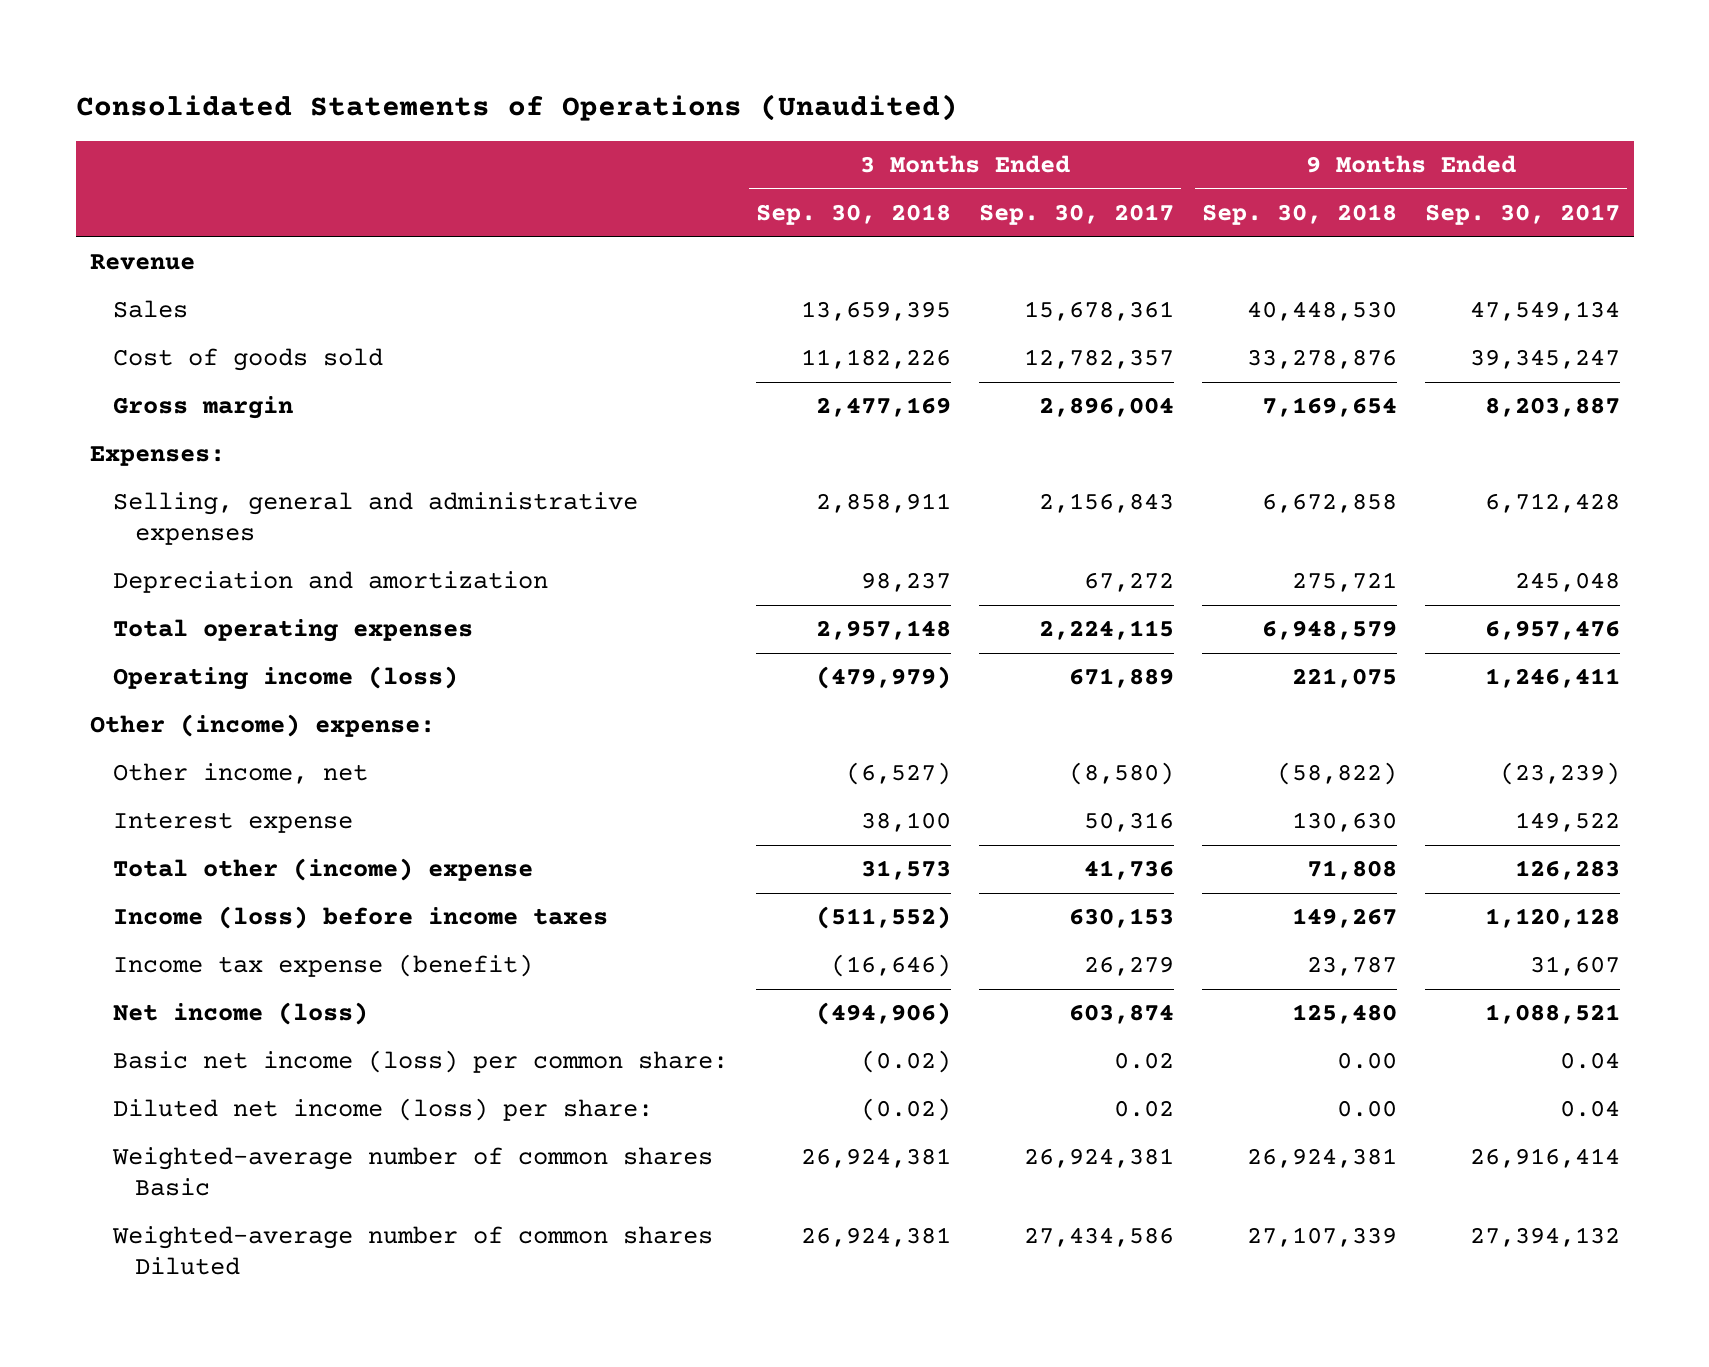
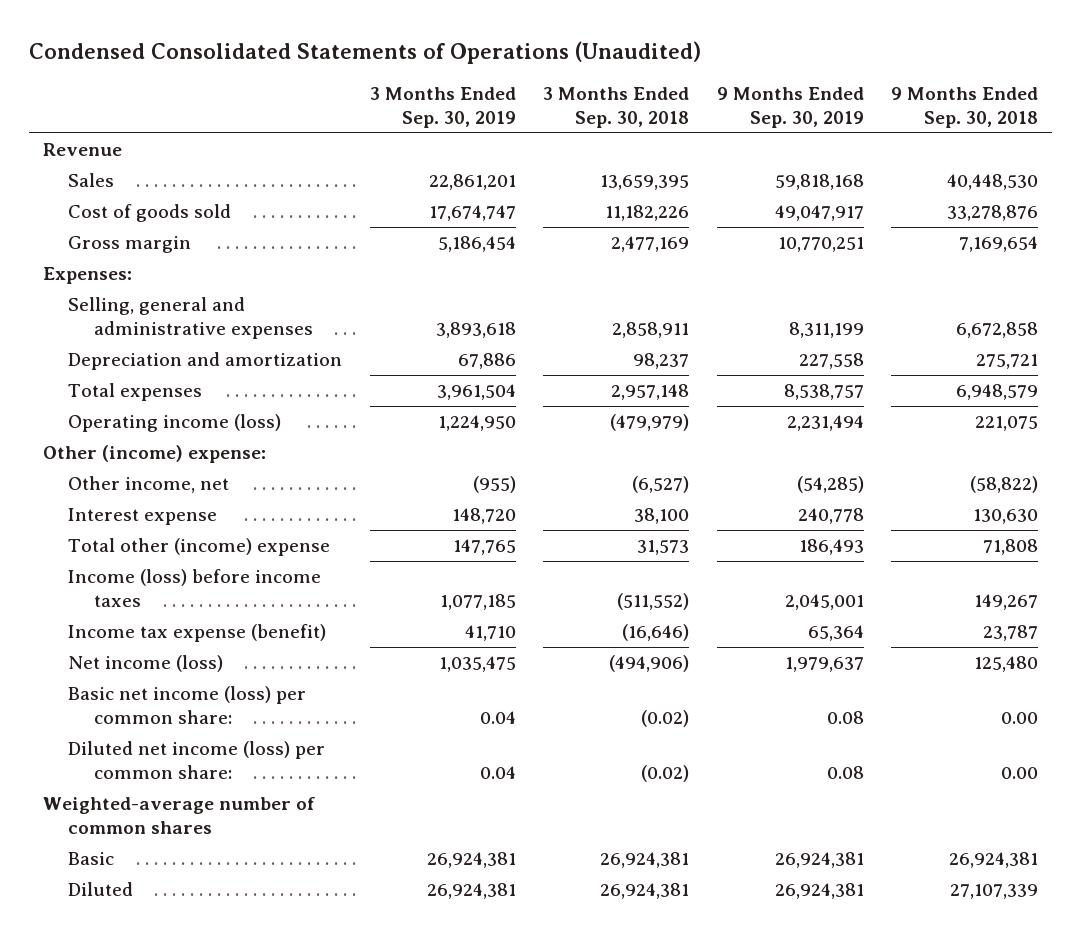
[75,94,958,122] Consolidated Statements of Operations (Unaudited) -> [28,40,701,64] Condensed Consolidated Statements of Operations (Unaudited)
[978,204,1174,226] Sep. 30, 2017 -> none
[1424,204,1620,226] Sep. 30, 2017 -> none
none -> [369,86,516,128] 3 Months Ended Sep. 30, 2019
none -> [716,86,864,128] 9 Months Ended Sep. 30, 2019
[112,619,473,643] Total operating expenses -> [68,382,203,401] Total expenses
[112,1098,653,1122] Diluted net income (loss) per share: -> [68,740,326,780] Diluted net income (loss) per common share:
none -> [42,796,315,835] Weighted-average number of common shares
[111,1147,713,1197] Weighted-average number of common shares Basic -> [68,851,115,865] Basic
[111,1226,713,1276] Weighted-average number of common shares Diluted -> [68,881,134,896] Diluted

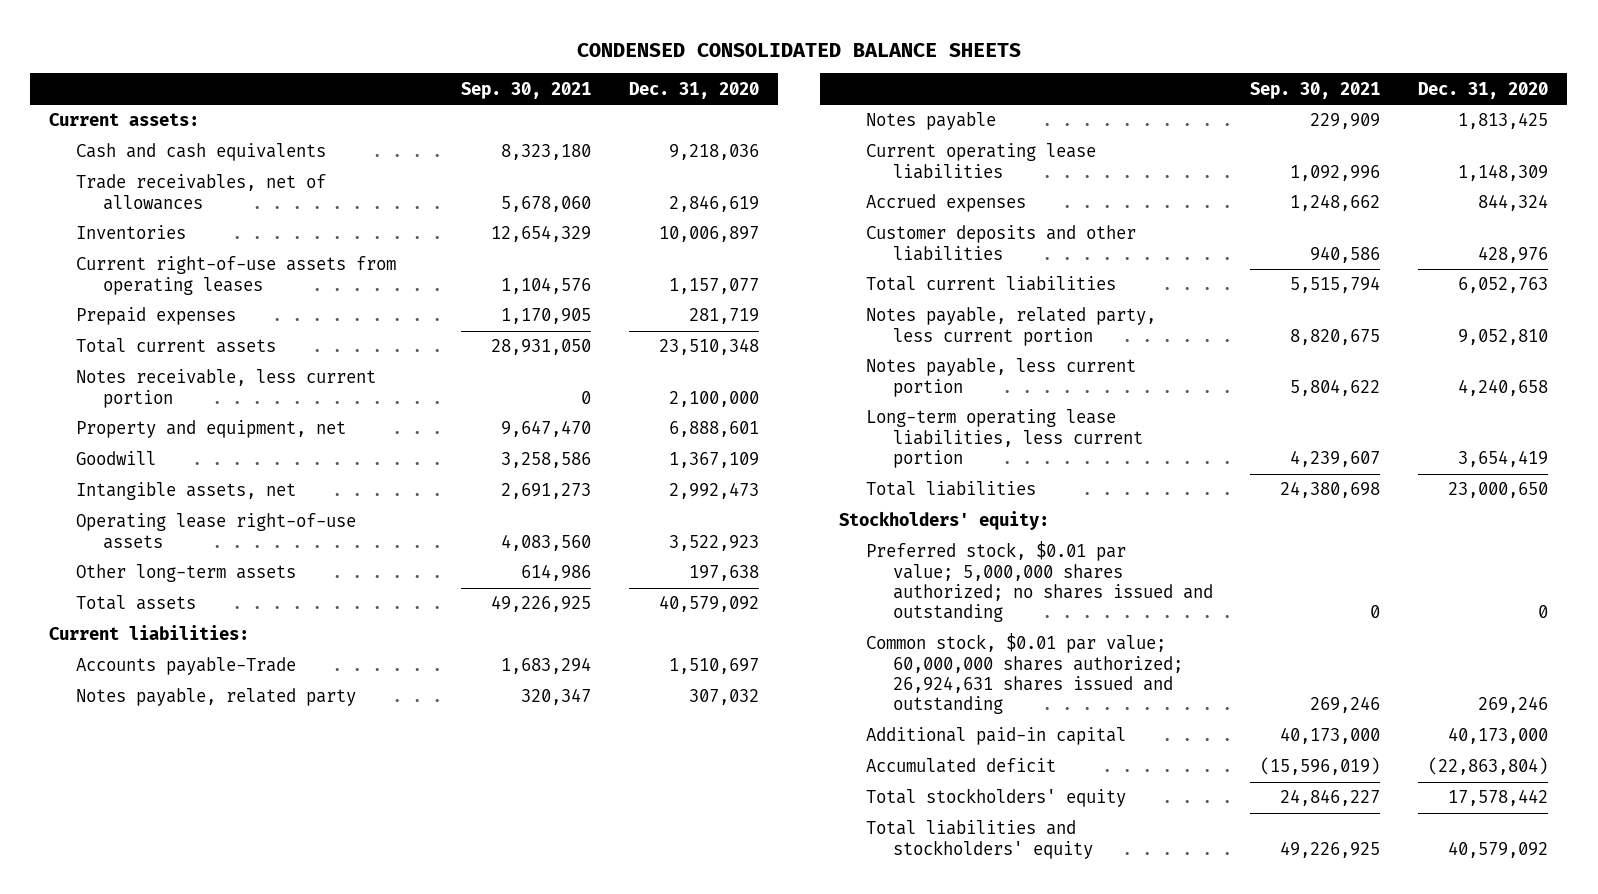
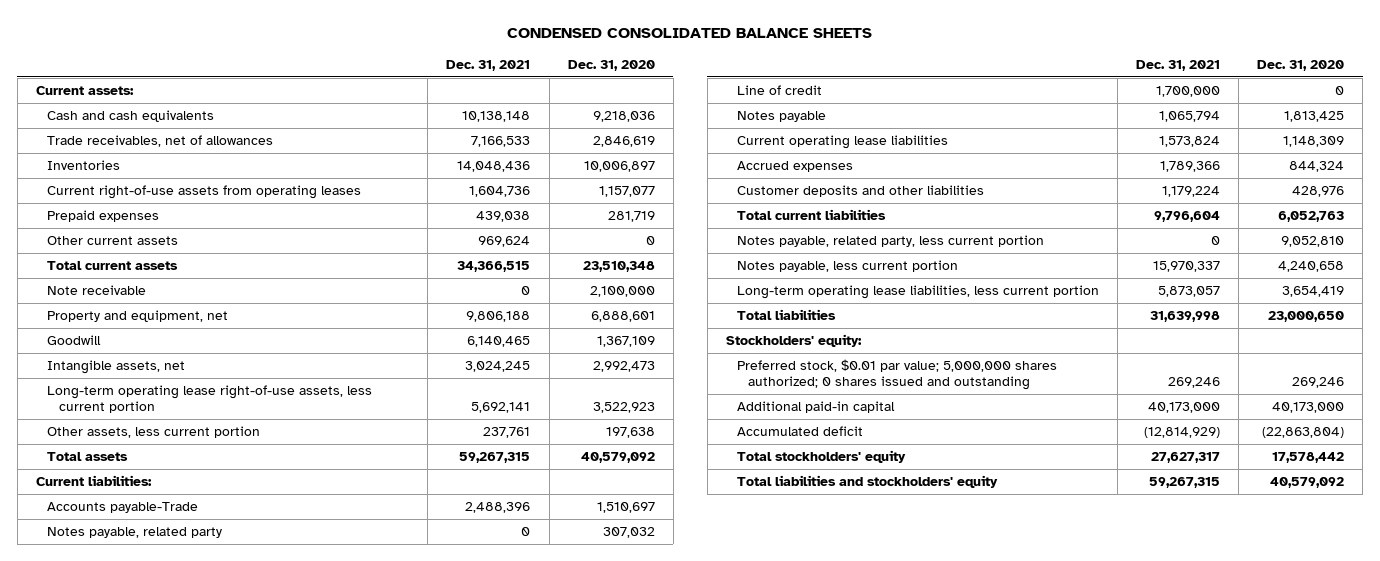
[461,81,592,99] Sep. 30, 2021 -> none
none -> [446,60,531,72] Dec. 31, 2021
none -> [47,236,179,246] Other current assets
[76,369,377,408] Notes receivable, less current portion -> none
none -> [47,285,147,296] Note receivable
[76,513,357,549] Operating lease right-of-use assets -> [47,385,373,414] Long-term operating lease right-of-use assets, less current portion
[76,564,297,583] Other long-term assets -> [47,426,261,439] Other assets, less current portion
none -> [736,85,822,96] Line of credit
[865,633,1183,715] Common stock, $0.01 par value; 60,000,000 shares authorized; 26,924,631 shares issued and outstanding -> none
[865,541,1213,623] Preferred stock, $0.01 par value; 5,000,000 shares authorized; no shares issued and outstanding -> [736,359,1057,391] Preferred stock, $0.01 par value; 5,000,000 shares authorized; 0 shares issued and outstanding
[1538,605,1549,619] 0 -> [1292,377,1345,389] 269,246

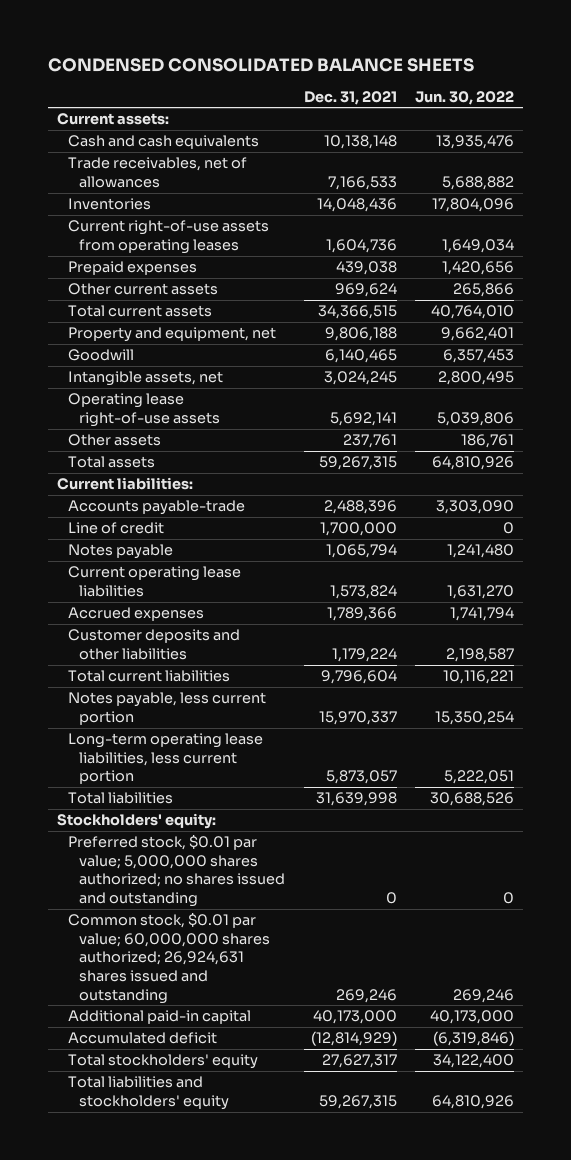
[567,60,655,72] Dec. 31, 2020 -> none
none -> [415,90,515,105] Jun. 30, 2022
[47,285,147,296] Note receivable -> none
[47,385,373,414] Long-term operating lease right-of-use assets, less current portion -> [68,393,221,427] Operating lease right-of-use assets
[47,426,261,439] Other assets, less current portion -> [68,434,162,447] Other assets
[47,527,223,539] Notes payable, related party -> none
[47,502,199,514] Accounts payable-Trade -> [68,500,246,516] Accounts payable-trade
[736,235,1044,248] Notes payable, related party, less current portion -> none
[736,359,1057,391] Preferred stock, $0.01 par value; 5,000,000 shares authorized; 0 shares issued and outstanding -> [68,835,286,908] Preferred stock, $0.01 par value; 5,000,000 shares authorized; no shares issued and outstanding
[1168,377,1221,389] 269,246 -> [385,892,397,905] 0
none -> [68,913,271,1004] Common stock, $0.01 par value; 60,000,000 shares authorized; 26,924,631 shares issued and outstanding

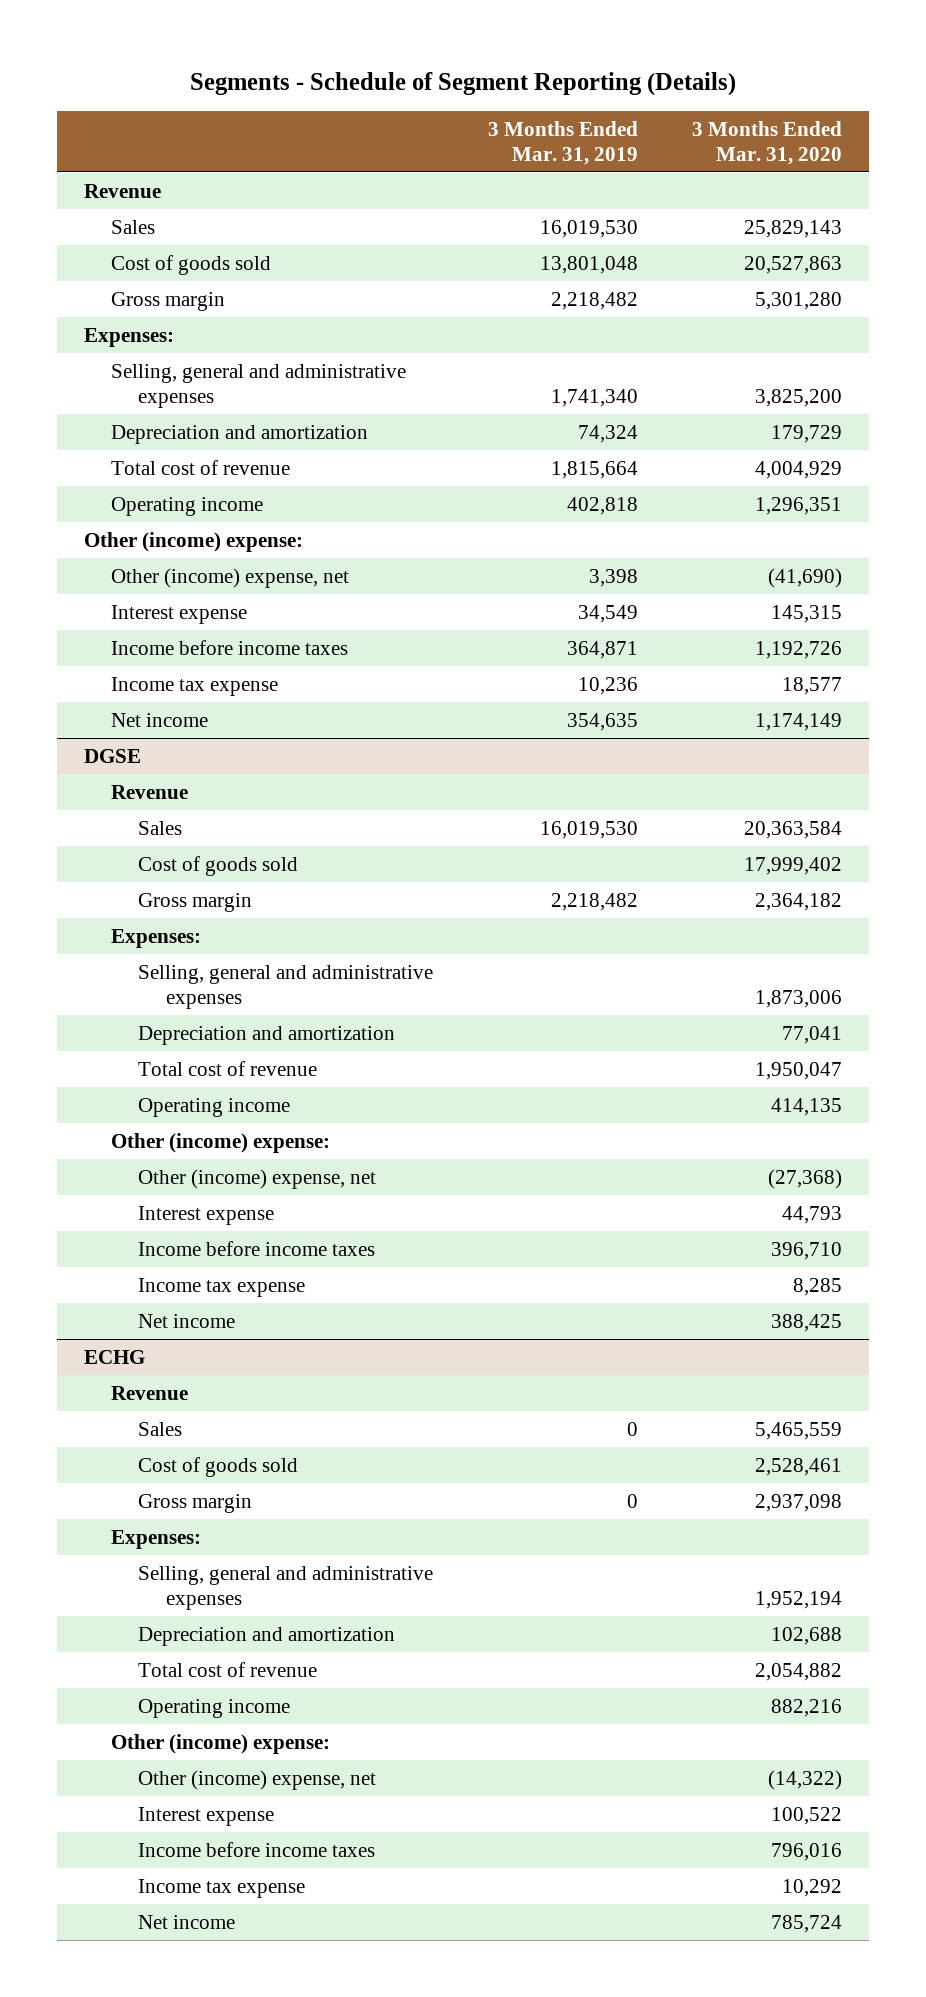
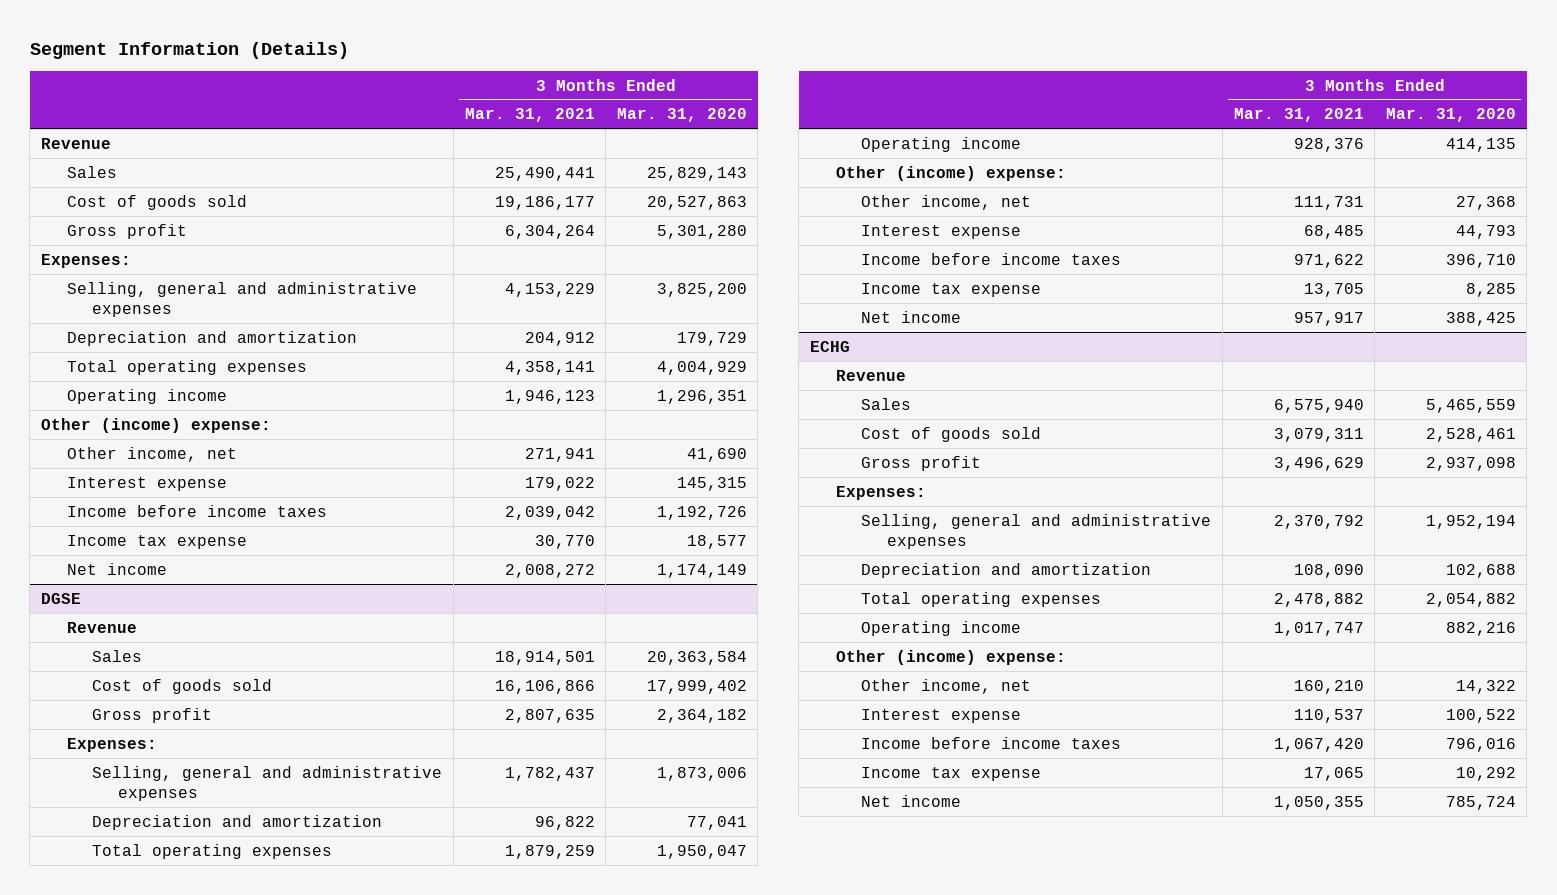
[189,71,736,96] Segments - Schedule of Segment Reporting (Details) -> [29,41,349,59] Segment Information (Details)
[487,120,638,165] 3 Months Ended Mar. 31, 2019 -> none
none -> [464,108,595,123] Mar. 31, 2021
[111,291,226,311] Gross margin -> [66,223,187,239] Gross profit
[111,459,291,475] Total cost of revenue -> [66,359,307,375] Total operating expenses
[111,567,350,588] Other (income) expense, net -> [66,446,237,462] Other income, net
[767,567,842,588] (41,690) -> [686,447,747,462] 41,690
[138,892,253,912] Gross margin -> [92,707,213,723] Gross profit
[138,1060,318,1076] Total cost of revenue -> [92,843,333,859] Total operating expenses
[138,1168,377,1189] Other (income) expense, net -> [861,194,1032,210] Other income, net
[767,1168,842,1189] (27,368) -> [1455,195,1516,210] 27,368
[138,1493,253,1513] Gross margin -> [861,455,982,471] Gross profit
[138,1661,318,1677] Total cost of revenue -> [861,591,1102,607] Total operating expenses
[138,1769,377,1790] Other (income) expense, net -> [861,678,1032,694] Other income, net
[767,1769,842,1790] (14,322) -> [1455,679,1516,694] 14,322

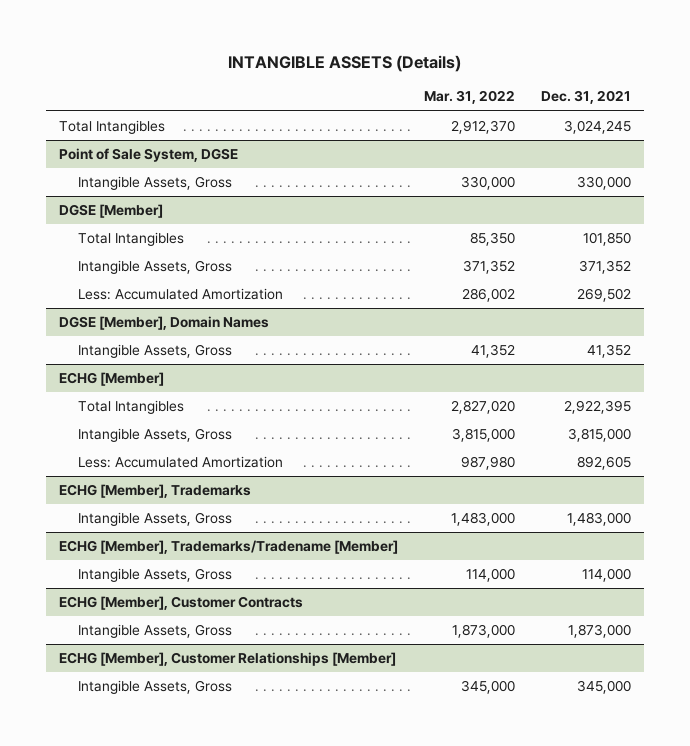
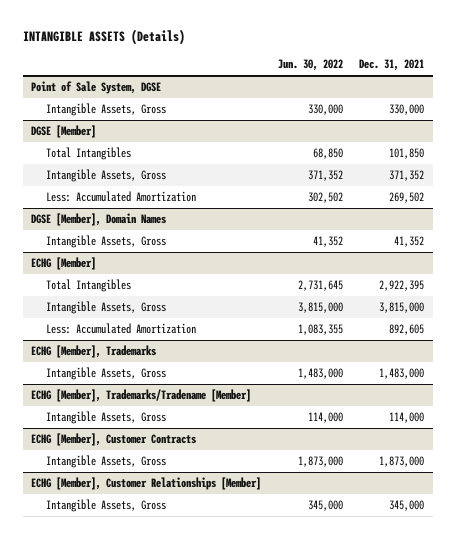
[424,90,516,105] Mar. 31, 2022 -> none
none -> [277,59,343,72] Jun. 30, 2022
[58,120,165,135] Total Intangibles -> none

